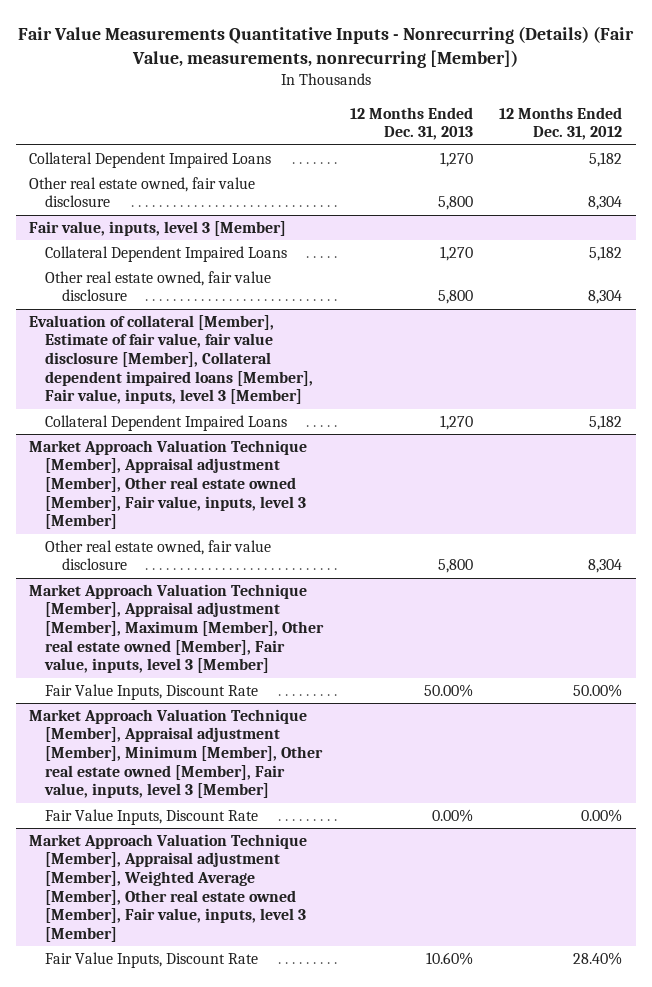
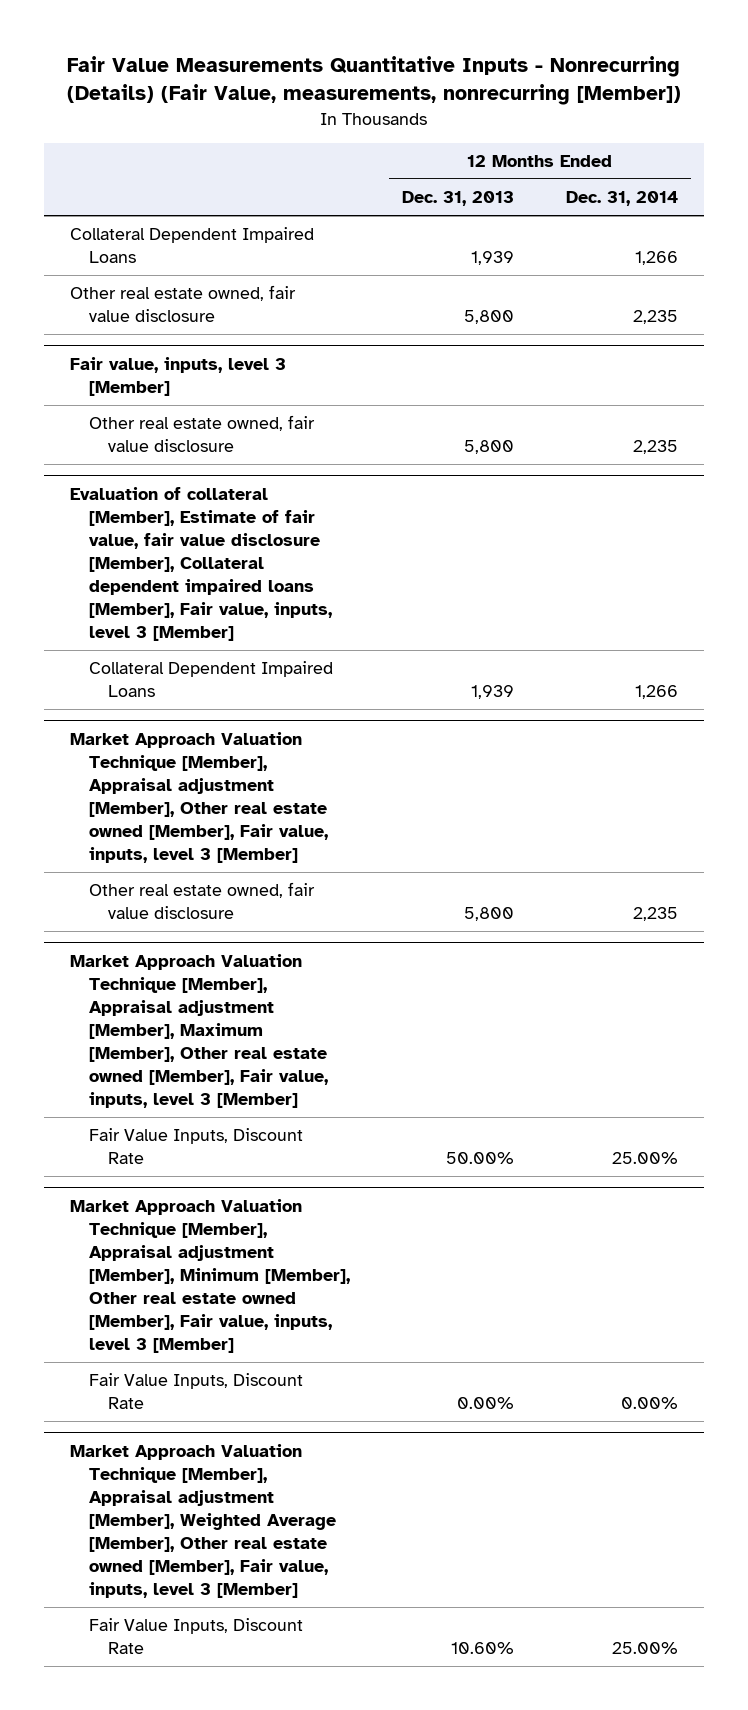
[499,106,623,141] 12 Months Ended Dec. 31, 2012 -> none
none -> [565,191,678,207] Dec. 31, 2014
[439,151,473,167] 1,270 -> [471,251,515,266] 1,939
[45,245,288,262] Collateral Dependent Impaired Loans -> none
[439,414,473,430] 1,270 -> [471,685,515,700] 1,939

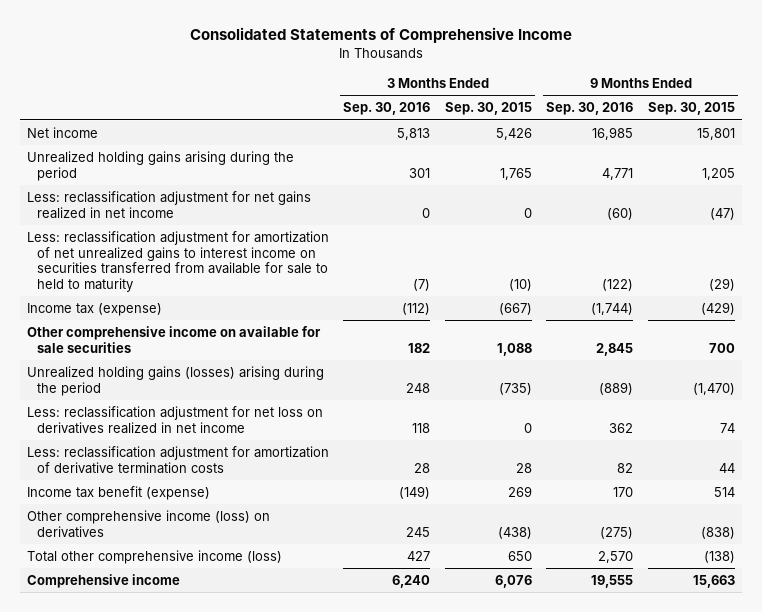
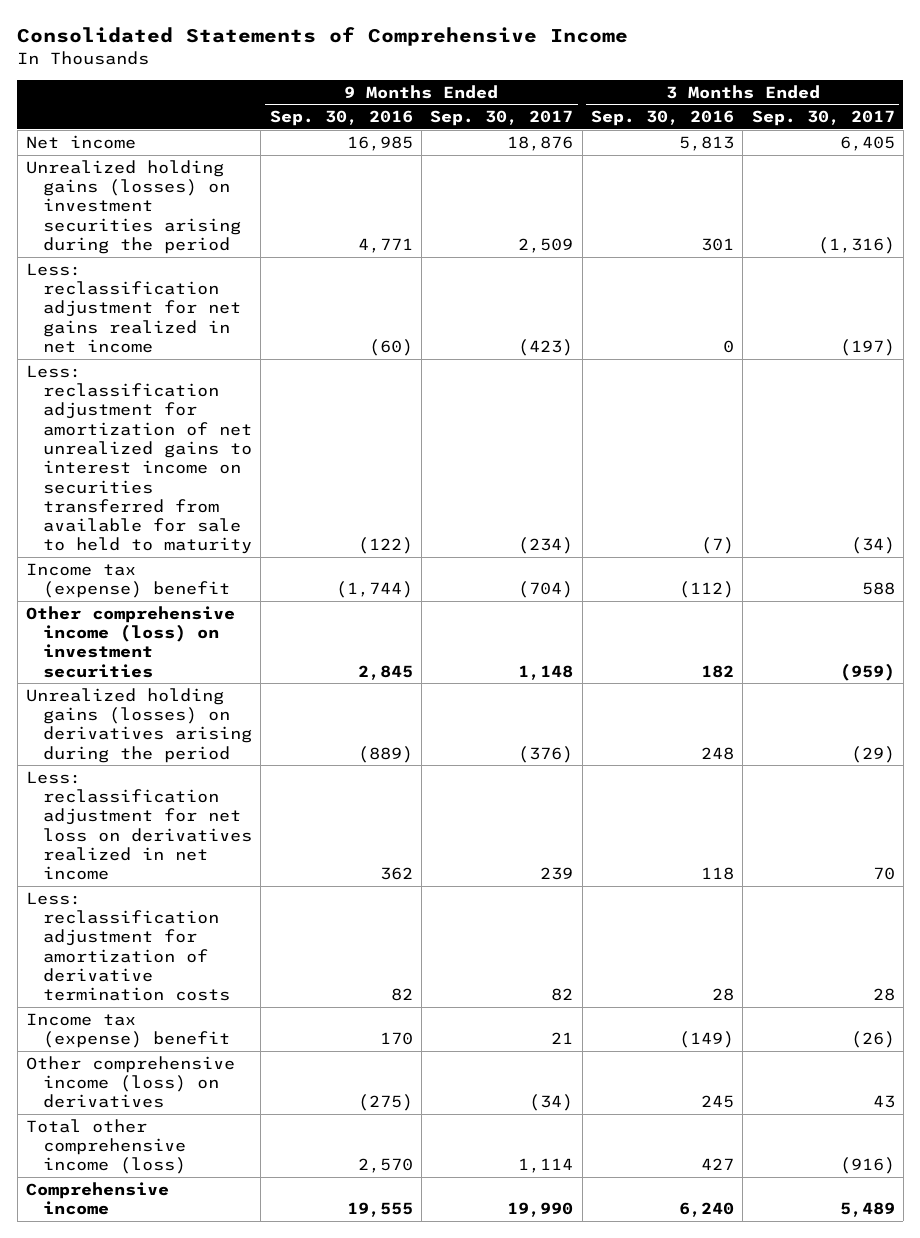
[444,102,532,116] Sep. 30, 2015 -> none
[647,102,735,116] Sep. 30, 2015 -> none
none -> [430,110,574,127] Sep. 30, 2017
none -> [751,110,895,127] Sep. 30, 2017
[26,151,294,181] Unrealized holding gains arising during the period -> [25,159,242,254] Unrealized holding gains (losses) on investment securities arising during the period
[26,303,162,317] Income tax (expense) -> [25,562,231,599] Income tax (expense) benefit
[26,326,321,353] Other comprehensive income on available for sale securities -> [25,605,235,678] Other comprehensive income (loss) on investment securities
[26,366,324,396] Unrealized holding gains (losses) arising during the period -> [25,687,253,763] Unrealized holding gains (losses) on derivatives arising during the period
[26,486,210,501] Income tax benefit (expense) -> [25,1012,231,1049] Income tax (expense) benefit

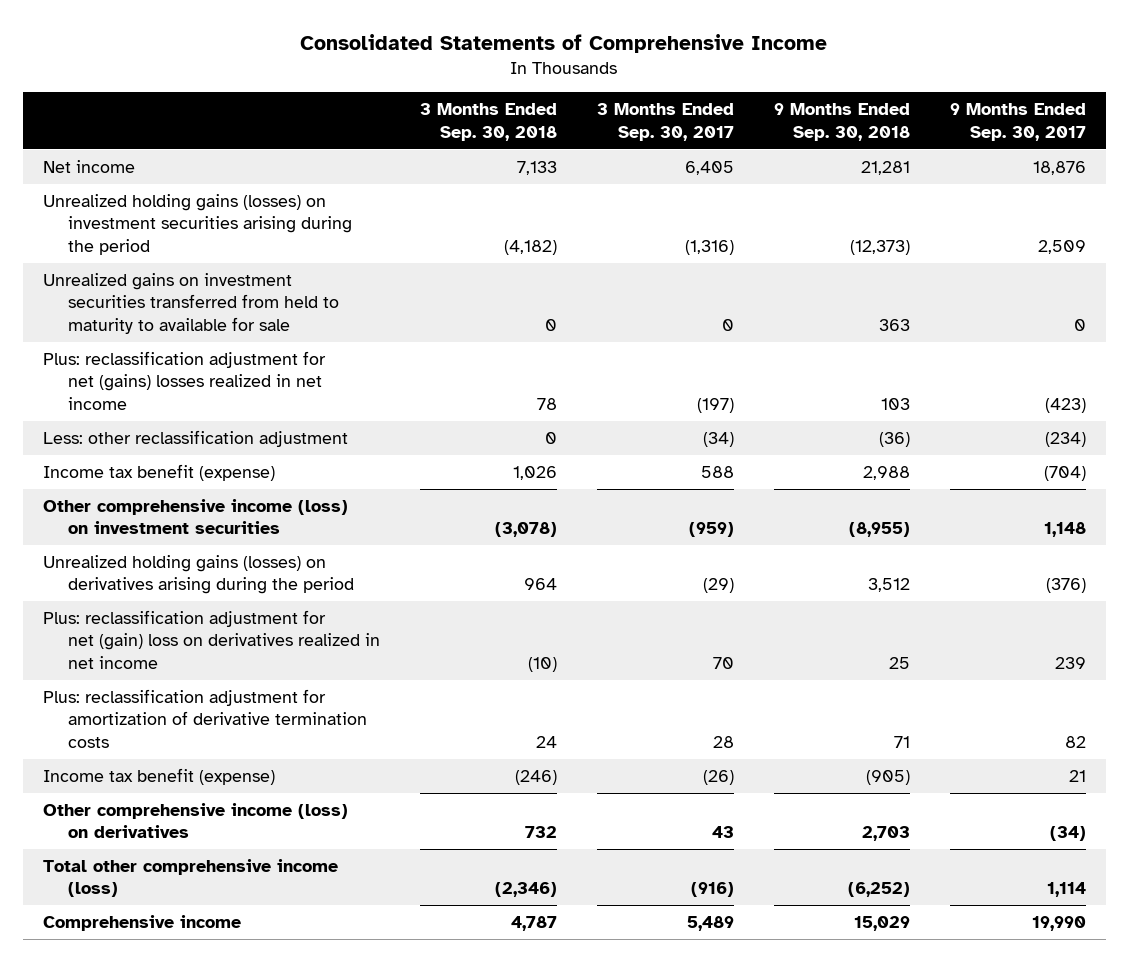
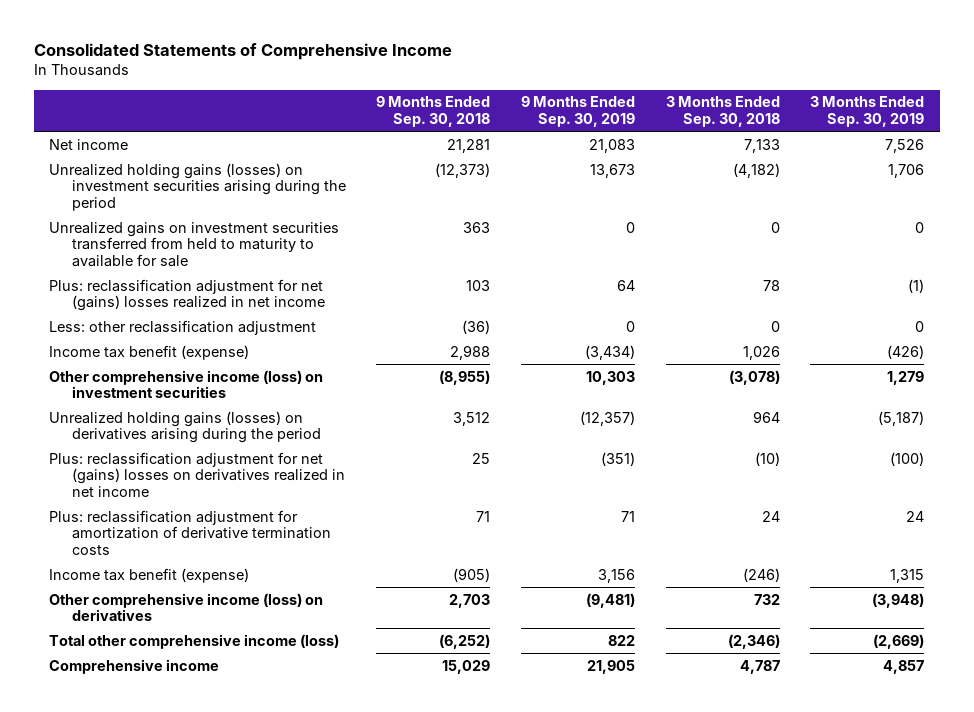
[597,103,735,141] 3 Months Ended Sep. 30, 2017 -> none
[949,103,1086,141] 9 Months Ended Sep. 30, 2017 -> none
none -> [521,96,636,127] 9 Months Ended Sep. 30, 2019
none -> [810,96,925,127] 3 Months Ended Sep. 30, 2019
[42,610,381,669] Plus: reclassification adjustment for net (gain) loss on derivatives realized in net income -> [49,451,345,497] Plus: reclassification adjustment for net (gains) losses on derivatives realized in net income

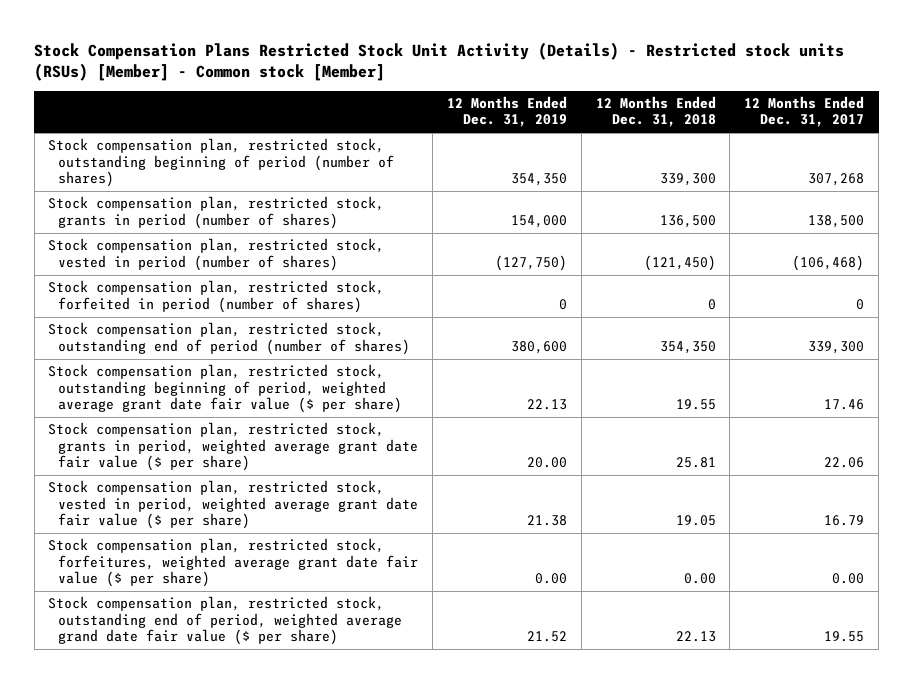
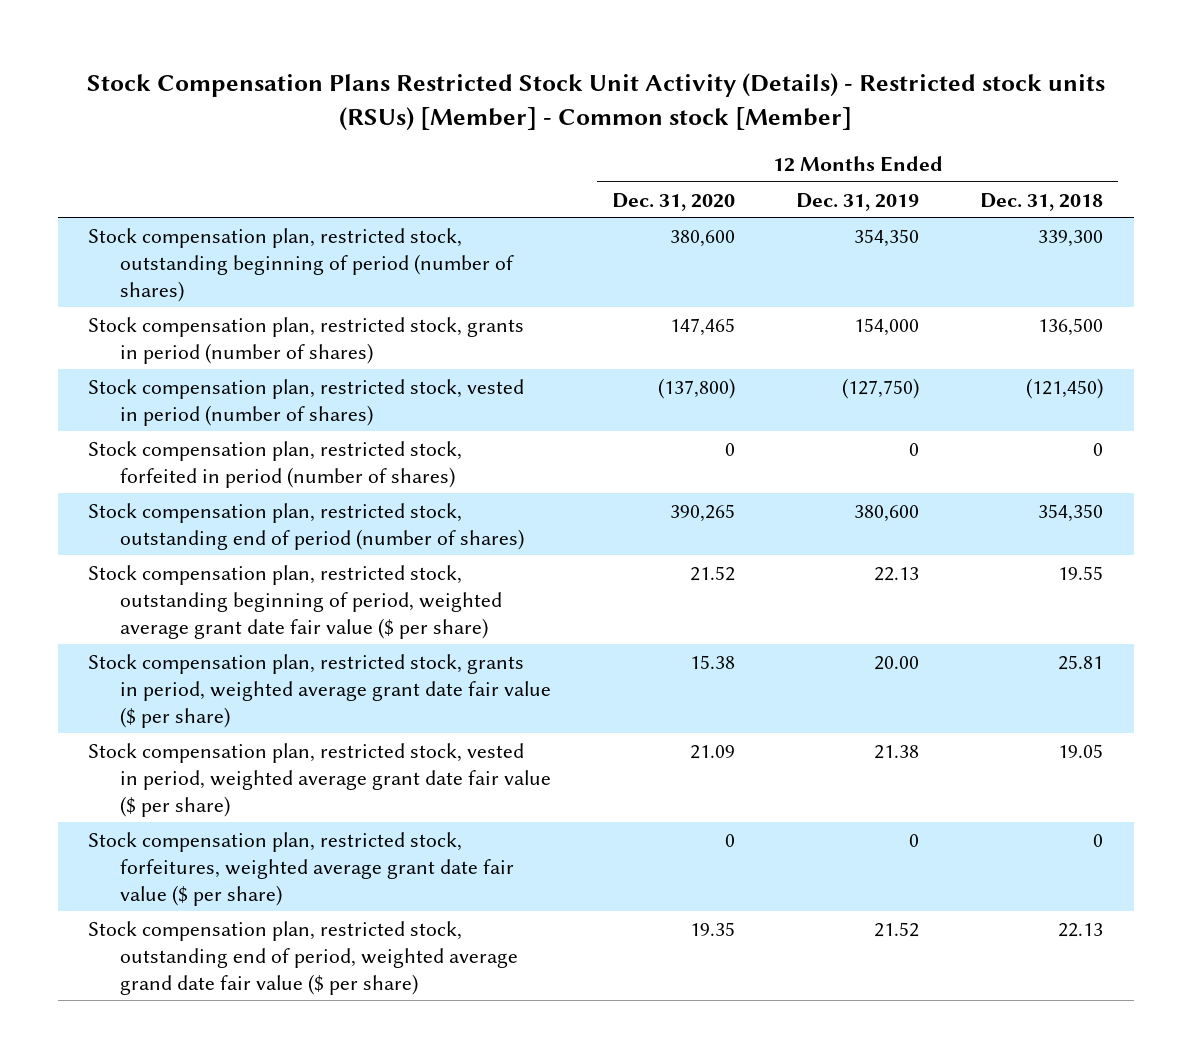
[744,96,865,128] 12 Months Ended Dec. 31, 2017 -> none
none -> [612,192,736,211] Dec. 31, 2020
[534,573,567,585] 0.00 -> [909,833,920,847] 0
[683,573,716,585] 0.00 -> [1093,833,1104,847] 0

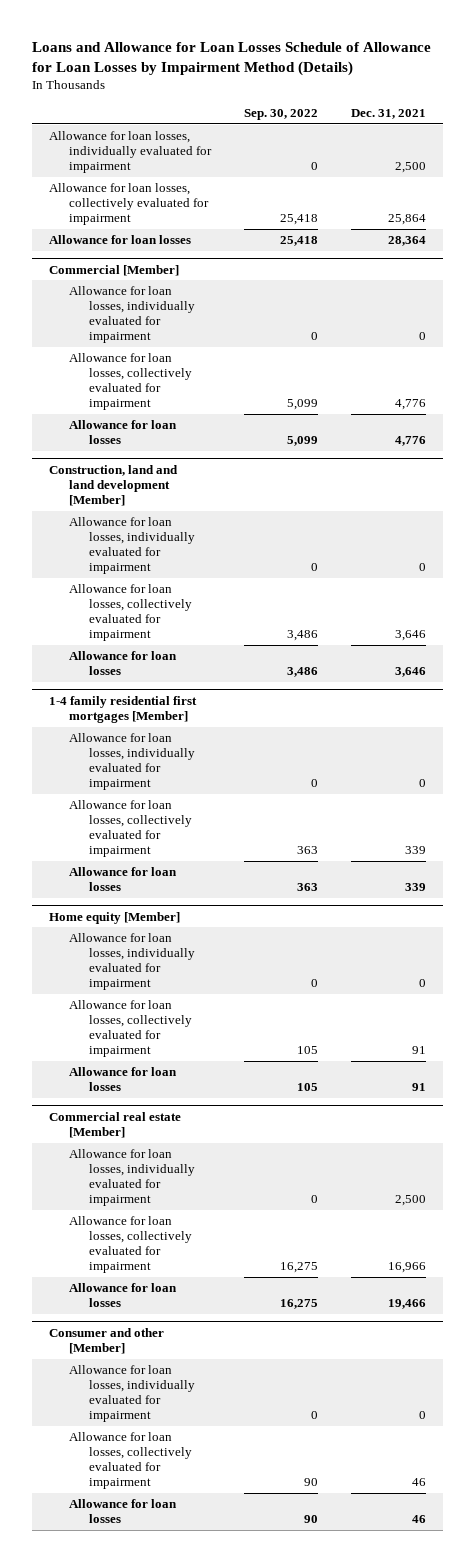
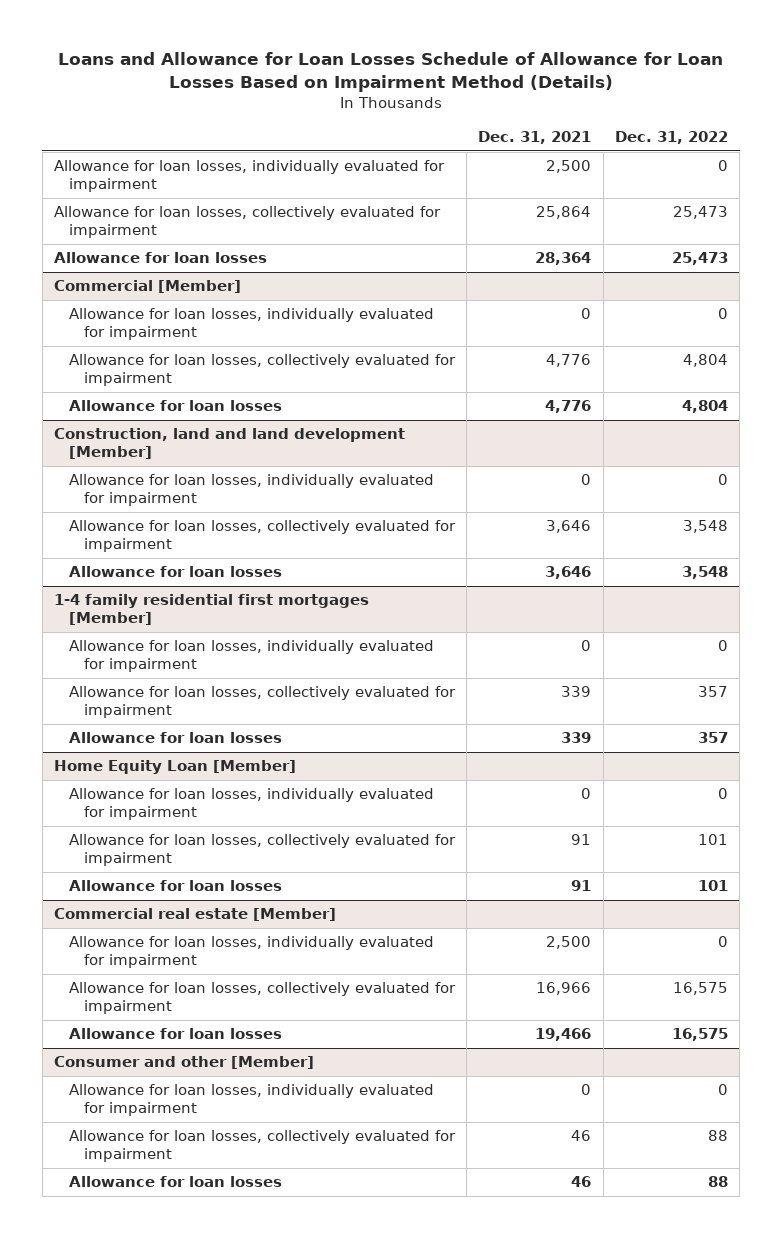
[31,41,431,76] Loans and Allowance for Loan Losses Schedule of Allowance for Loan Losses by Impairment Method (Details) -> [58,52,724,92] Loans and Allowance for Loan Losses Schedule of Allowance for Loan Losses Based on Impairment Method (Details)
[243,109,318,121] Sep. 30, 2022 -> none
none -> [615,130,729,144] Dec. 31, 2022
[48,911,180,924] Home equity [Member] -> [53,760,296,775] Home Equity Loan [Member]

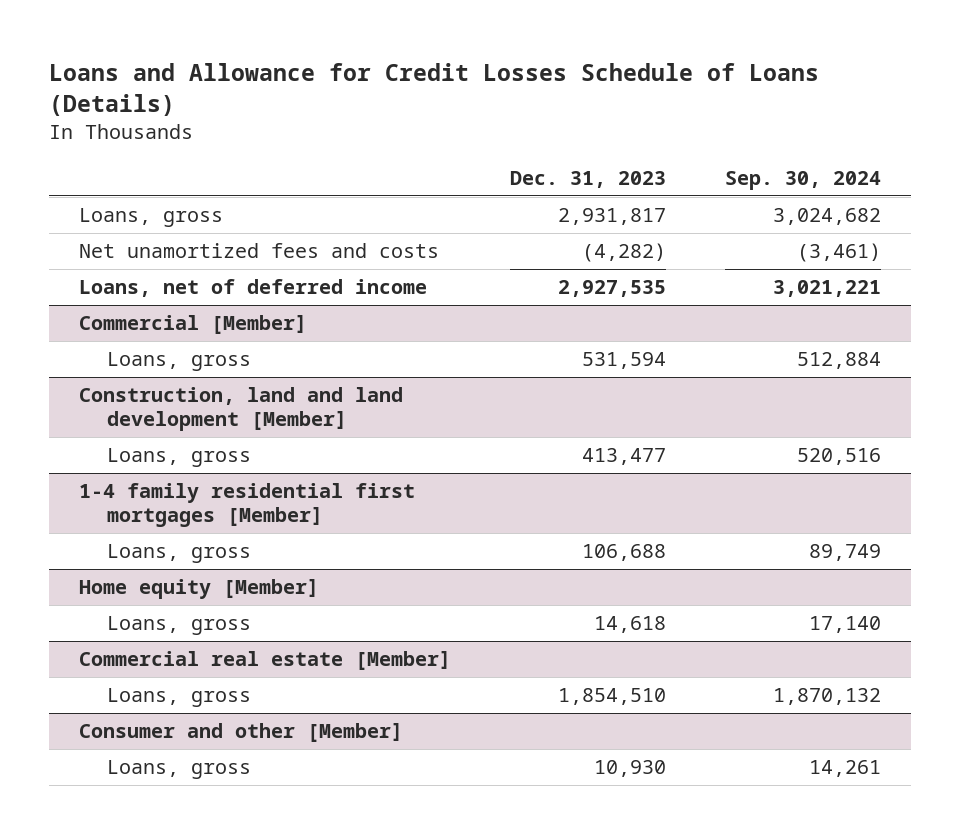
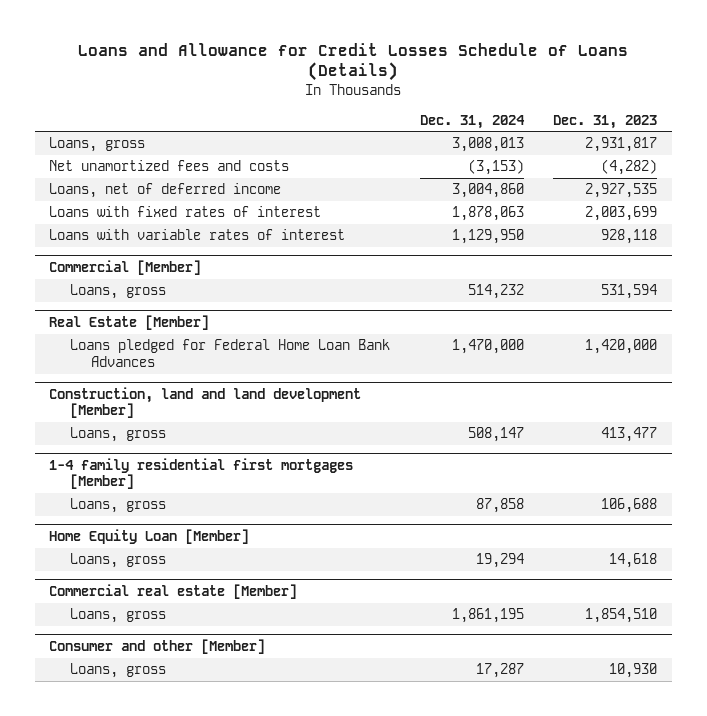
[725,170,882,190] Sep. 30, 2024 -> none
none -> [419,114,525,129] Dec. 31, 2024
none -> [49,206,322,218] Loans with fixed rates of interest
none -> [49,229,346,241] Loans with variable rates of interest
none -> [49,314,210,330] Real Estate [Member]
none -> [70,339,391,367] Loans pledged for Federal Home Loan Bank Advances
[79,579,320,600] Home equity [Member] -> [49,528,250,544] Home Equity Loan [Member]

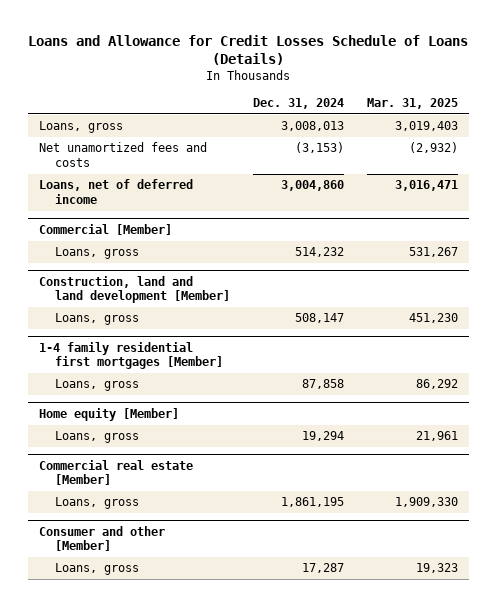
[553,114,658,129] Dec. 31, 2023 -> none
none -> [366,98,458,110] Mar. 31, 2025
[49,206,322,218] Loans with fixed rates of interest -> none
[49,229,346,241] Loans with variable rates of interest -> none
[49,314,210,330] Real Estate [Member] -> none
[70,339,391,367] Loans pledged for Federal Home Loan Bank Advances -> none
[49,528,250,544] Home Equity Loan [Member] -> [39,407,180,421] Home equity [Member]

